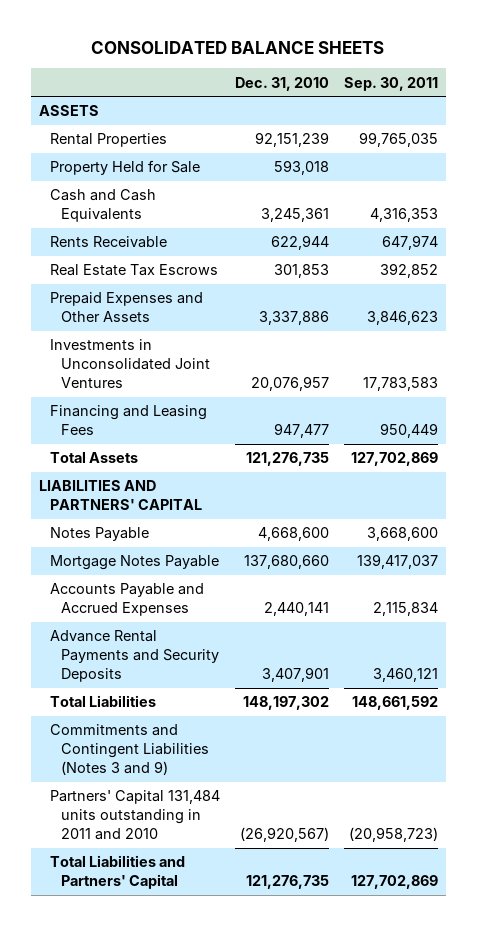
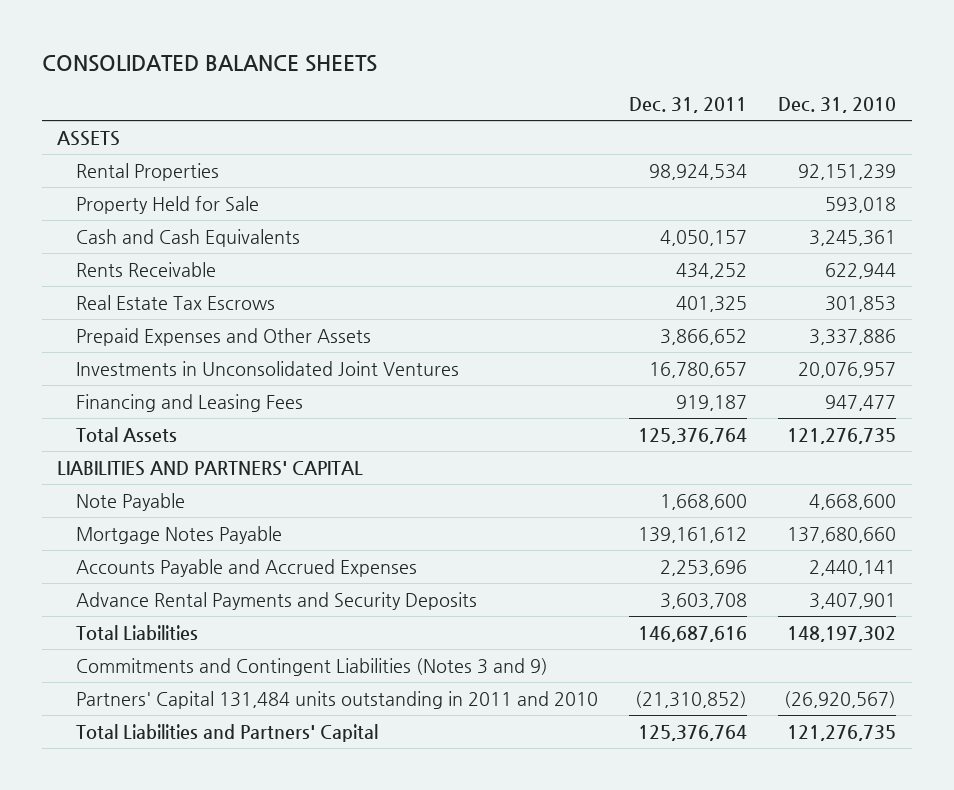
[344,76,439,91] Sep. 30, 2011 -> none
none -> [629,97,748,114] Dec. 31, 2011
[49,527,149,542] Notes Payable -> [75,492,185,511] Note Payable

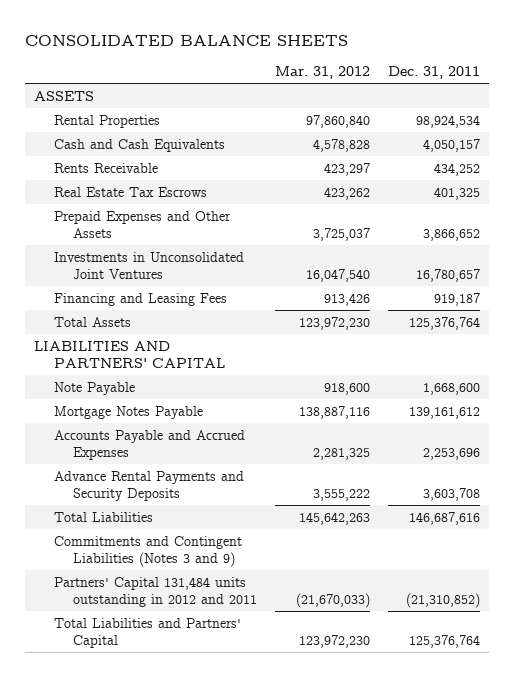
[778,97,897,114] Dec. 31, 2010 -> none
none -> [275,66,371,80] Mar. 31, 2012
[75,195,259,214] Property Held for Sale -> none
[75,690,598,709] Partners' Capital 131,484 units outstanding in 2011 and 2010 -> [53,576,258,607] Partners' Capital 131,484 units outstanding in 2012 and 2011

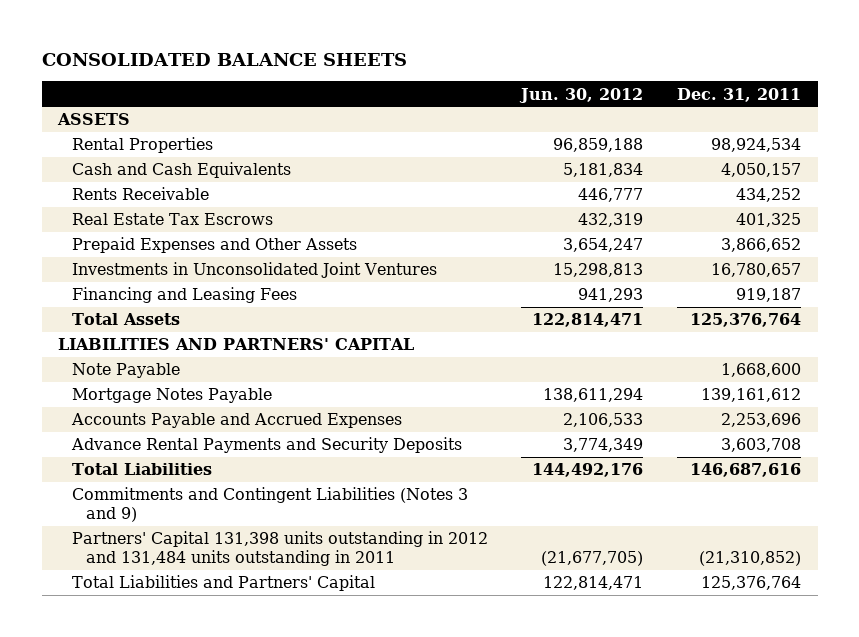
[275,66,371,80] Mar. 31, 2012 -> none
none -> [519,87,644,103] Jun. 30, 2012
[53,576,258,607] Partners' Capital 131,484 units outstanding in 2012 and 2011 -> [72,531,489,567] Partners' Capital 131,398 units outstanding in 2012 and 131,484 units outstanding in 2011

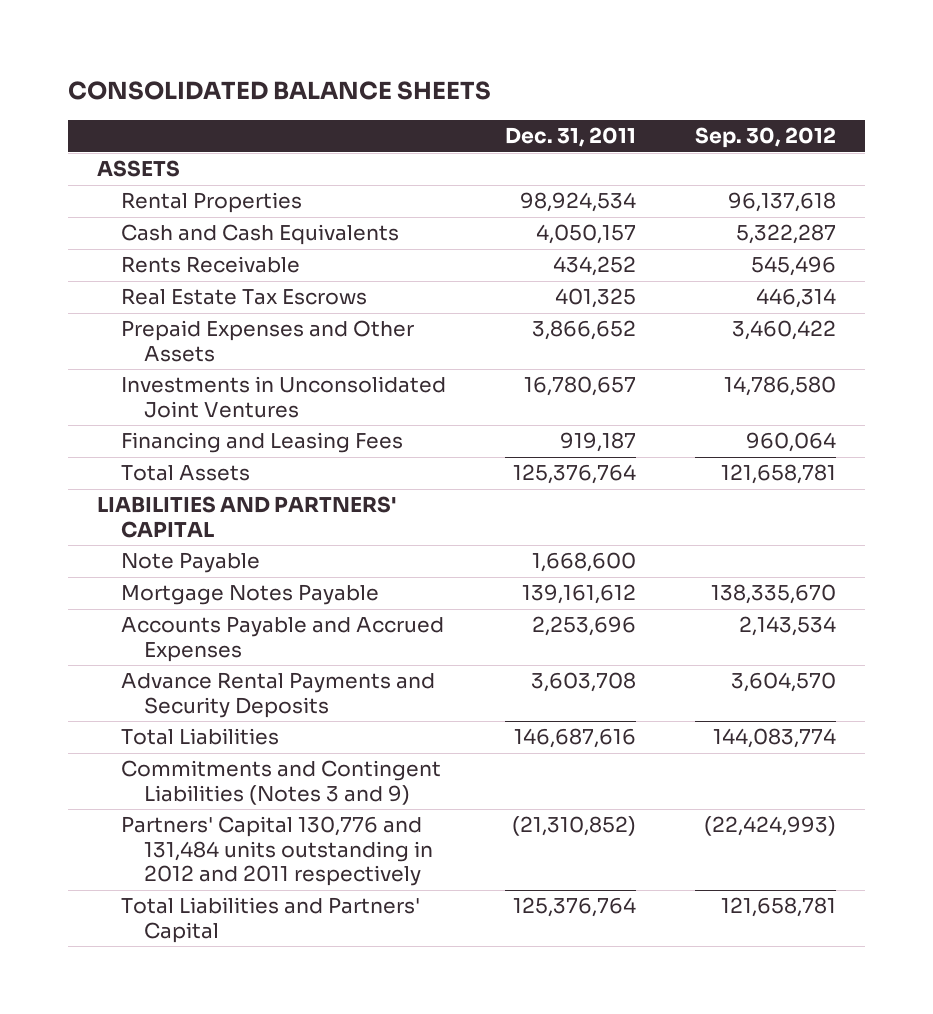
[519,87,644,103] Jun. 30, 2012 -> none
none -> [694,127,836,149] Sep. 30, 2012
[72,531,489,567] Partners' Capital 131,398 units outstanding in 2012 and 131,484 units outstanding in 2011 -> [120,816,434,887] Partners' Capital 130,776 and 131,484 units outstanding in 2012 and 2011 respectively

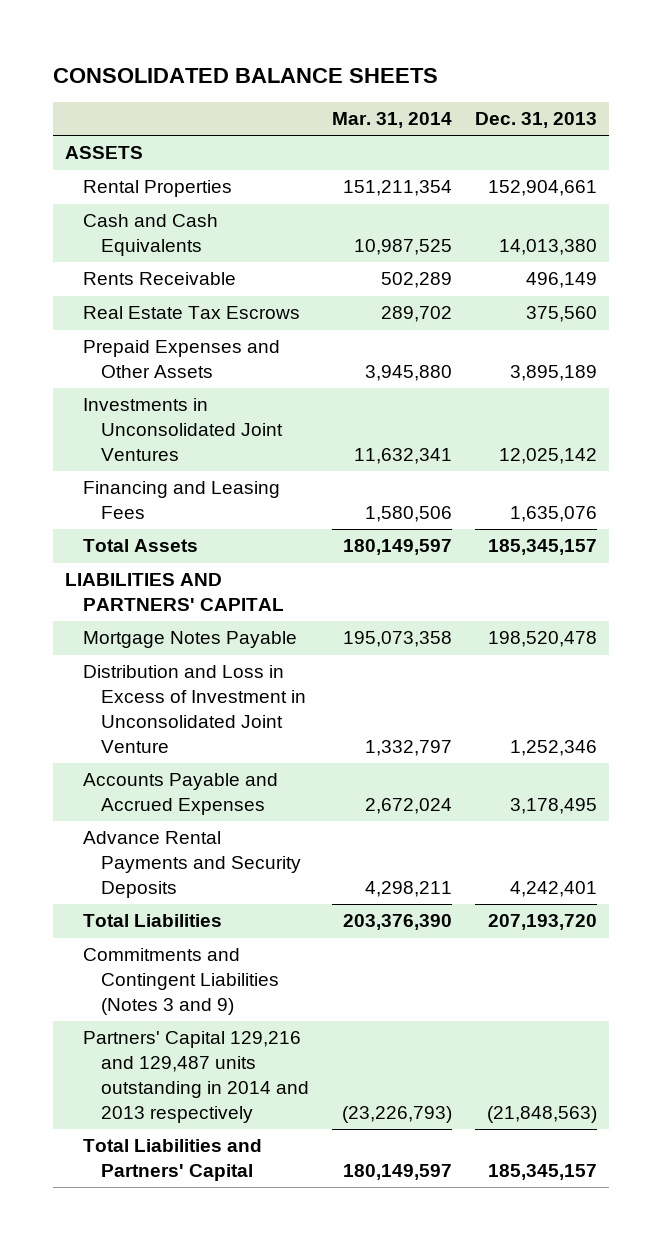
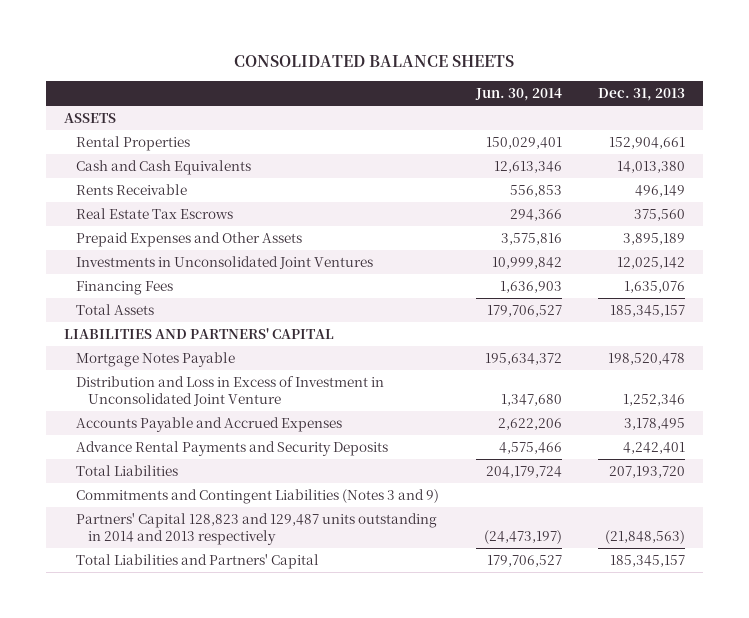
[332,112,453,129] Mar. 31, 2014 -> none
none -> [474,88,562,102] Jun. 30, 2014
[82,481,280,520] Financing and Leasing Fees -> [76,281,174,296] Financing Fees
[82,1031,310,1123] Partners' Capital 129,216 and 129,487 units outstanding in 2014 and 2013 respectively -> [76,513,438,545] Partners' Capital 128,823 and 129,487 units outstanding in 2014 and 2013 respectively

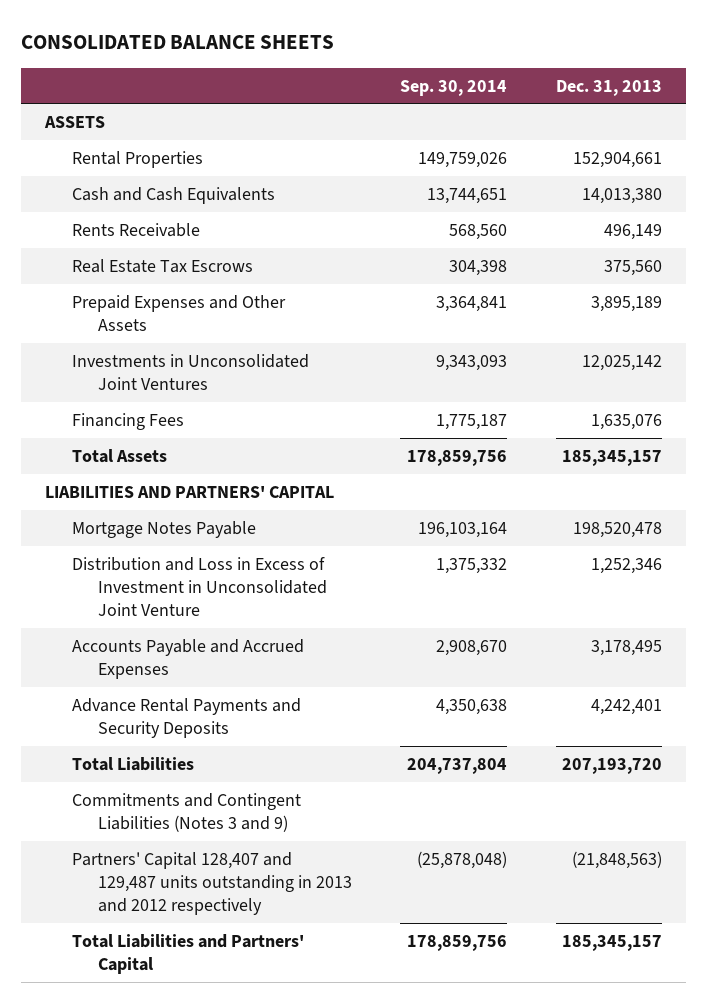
[474,88,562,102] Jun. 30, 2014 -> none
none -> [400,79,508,96] Sep. 30, 2014
[76,513,438,545] Partners' Capital 128,823 and 129,487 units outstanding in 2014 and 2013 respectively -> [71,851,353,915] Partners' Capital 128,407 and 129,487 units outstanding in 2013 and 2012 respectively

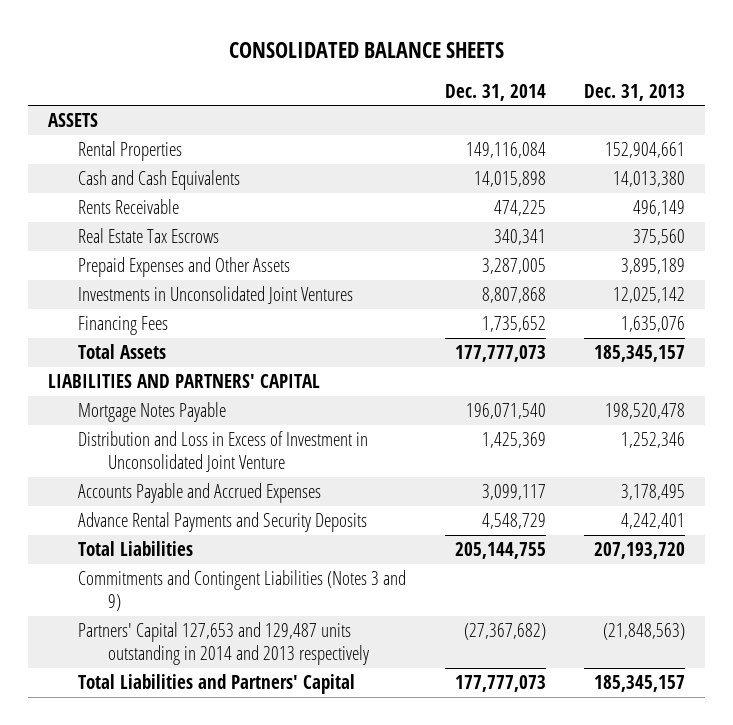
[400,79,508,96] Sep. 30, 2014 -> none
none -> [444,83,546,101] Dec. 31, 2014
[71,851,353,915] Partners' Capital 128,407 and 129,487 units outstanding in 2013 and 2012 respectively -> [77,622,369,666] Partners' Capital 127,653 and 129,487 units outstanding in 2014 and 2013 respectively

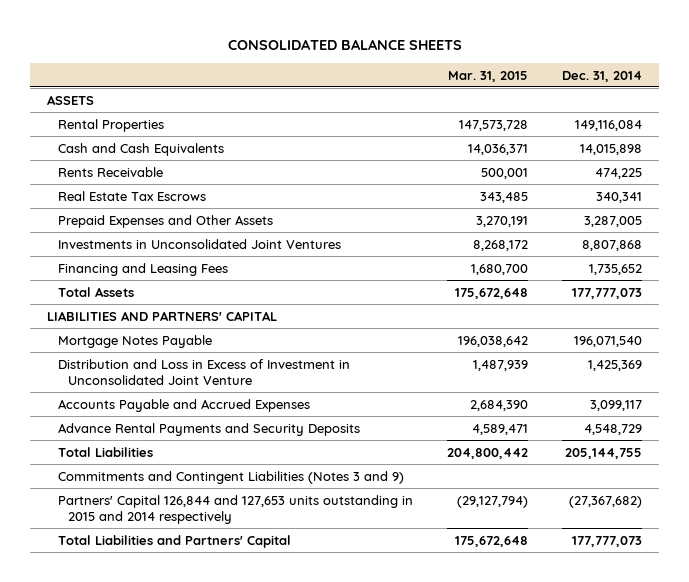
[584,83,686,101] Dec. 31, 2013 -> none
none -> [447,70,528,82] Mar. 31, 2015
[77,316,168,336] Financing Fees -> [57,262,228,276] Financing and Leasing Fees
[77,622,369,666] Partners' Capital 127,653 and 129,487 units outstanding in 2014 and 2013 respectively -> [57,494,413,524] Partners' Capital 126,844 and 127,653 units outstanding in 2015 and 2014 respectively

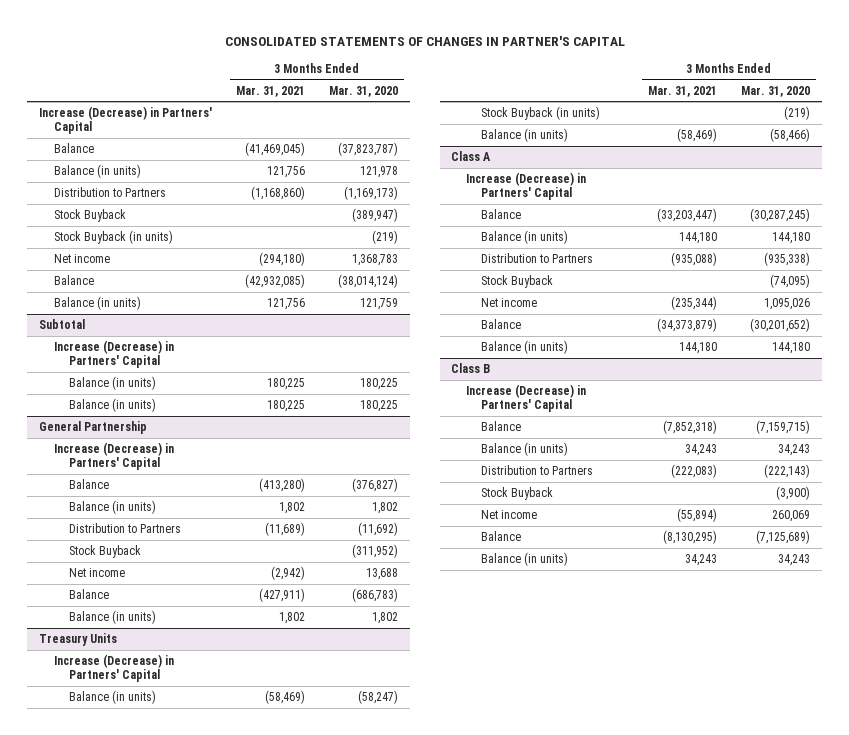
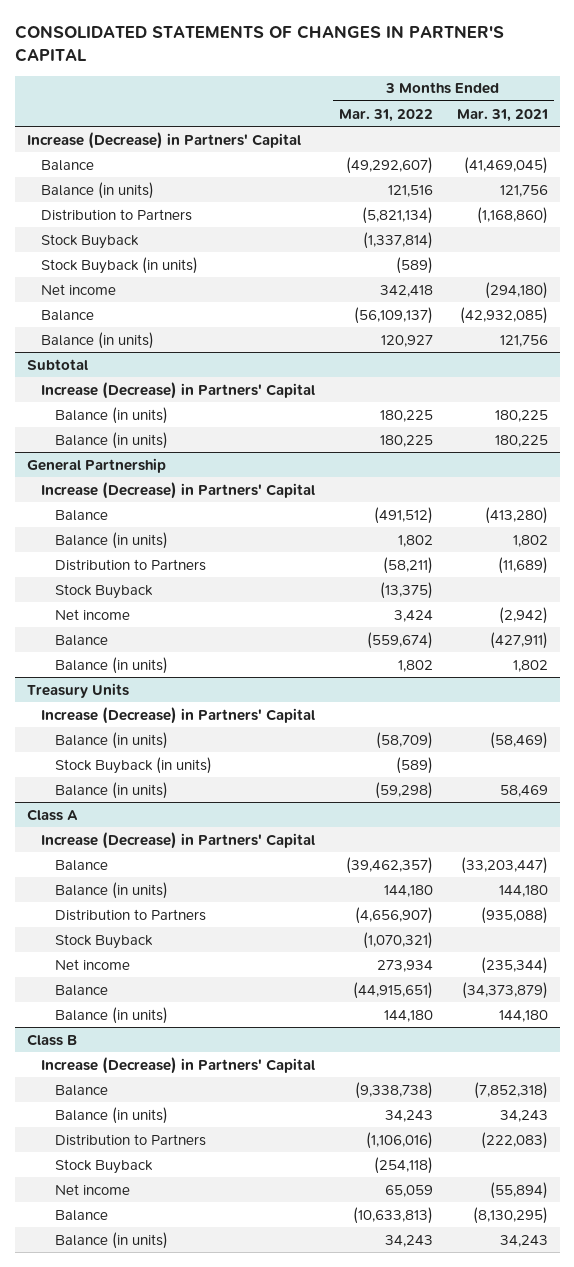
[328,85,398,97] Mar. 31, 2020 -> none
none -> [338,108,433,122] Mar. 31, 2022
[677,128,718,143] (58,469) -> [499,784,548,797] 58,469

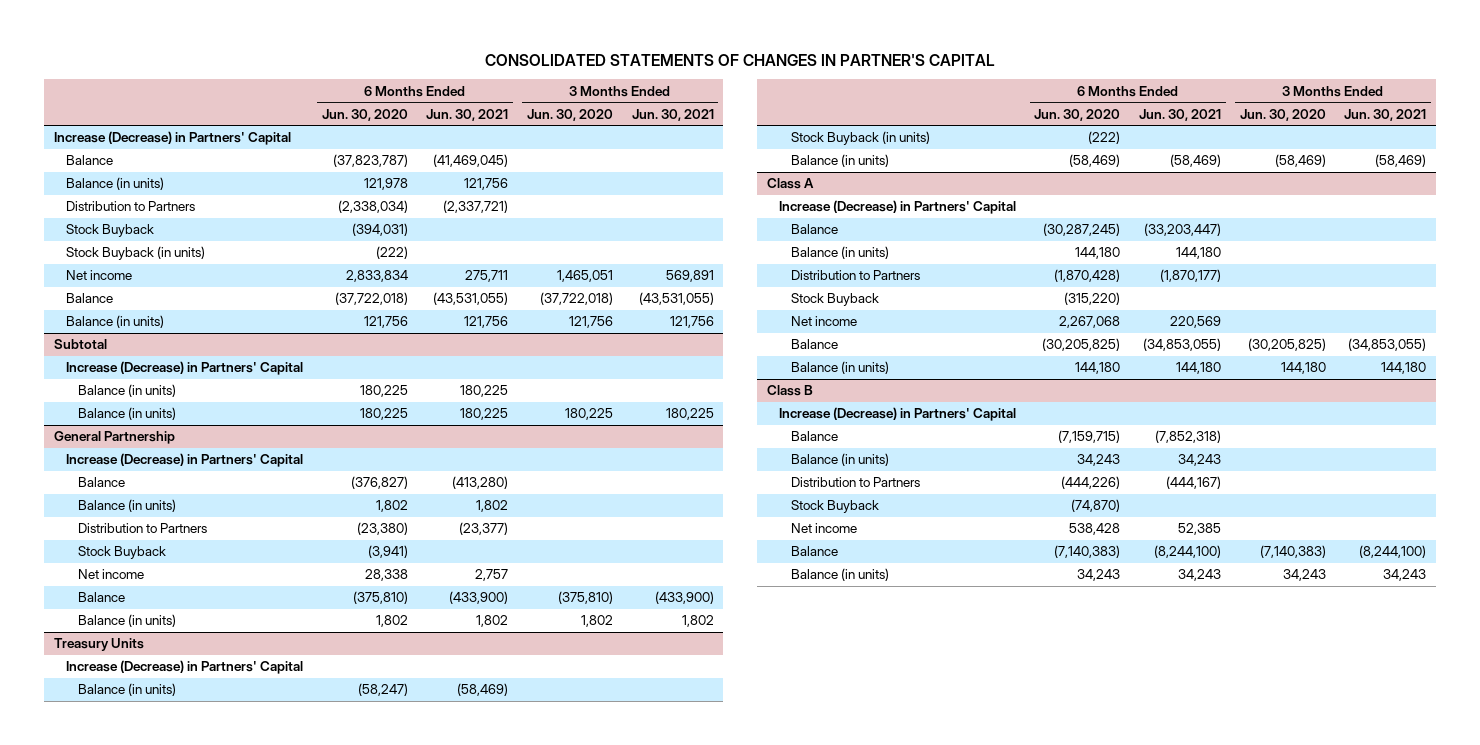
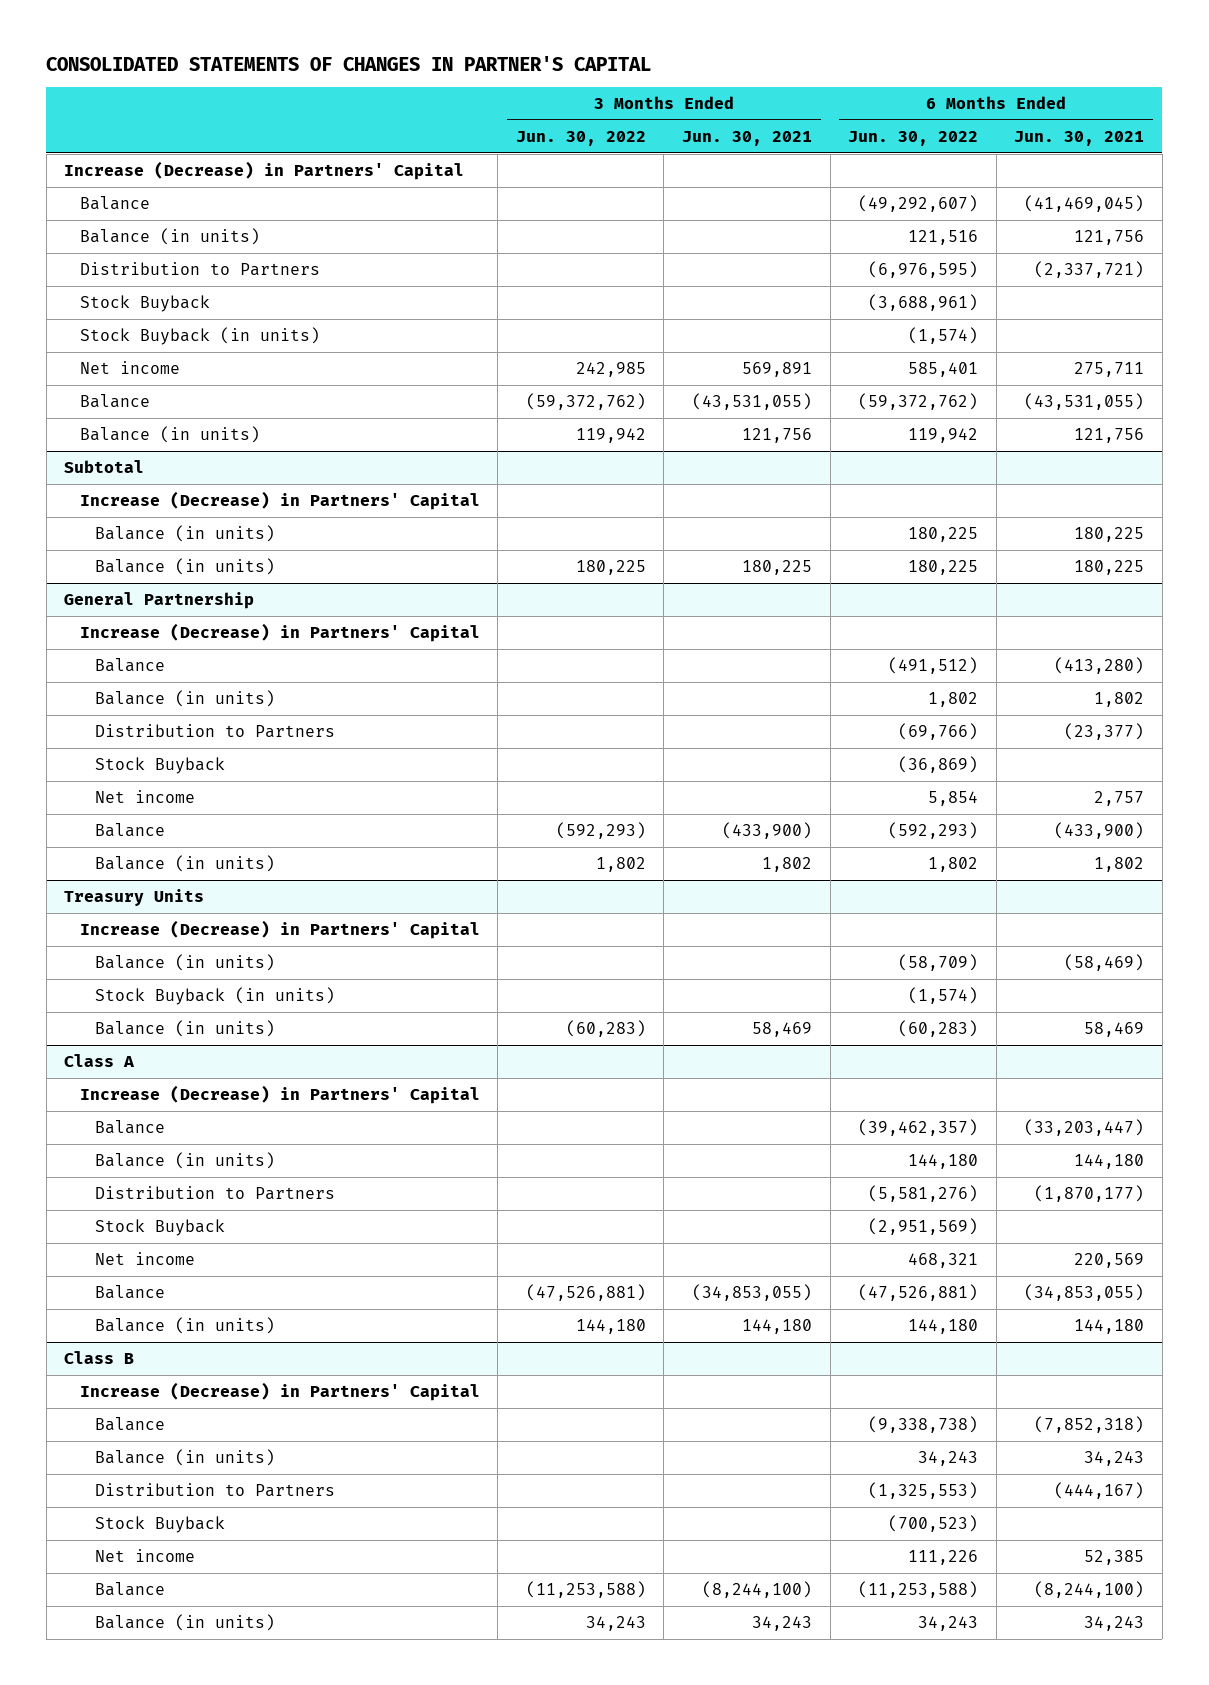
[321,108,408,121] Jun. 30, 2020 -> none
[526,108,613,121] Jun. 30, 2020 -> none
none -> [515,130,646,146] Jun. 30, 2022
none -> [848,130,979,146] Jun. 30, 2022
[1169,154,1221,168] (58,469) -> [1084,1021,1145,1037] 58,469
[1375,154,1427,168] (58,469) -> [752,1021,813,1037] 58,469

